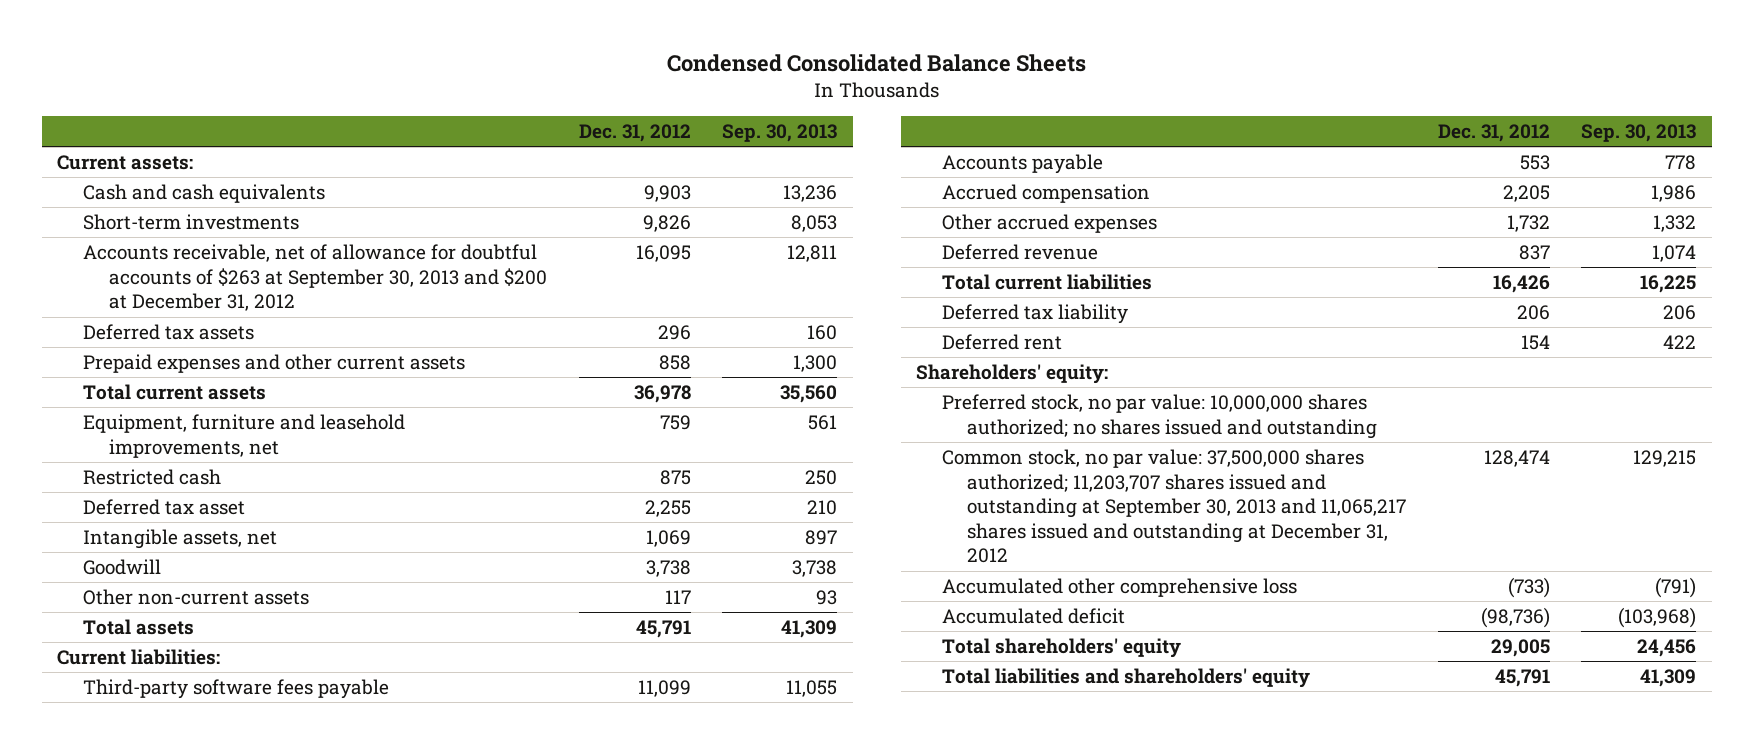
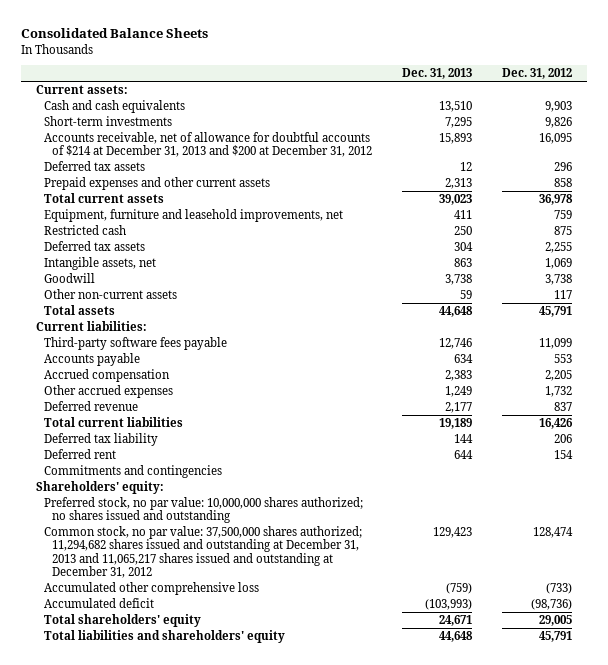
[666,54,1086,73] Condensed Consolidated Balance Sheets -> [20,28,208,39] Consolidated Balance Sheets
[722,123,838,142] Sep. 30, 2013 -> none
none -> [402,68,473,80] Dec. 31, 2013
[83,244,547,312] Accounts receivable, net of allowance for doubtful accounts of $263 at September 30, 2013 and $200 at December 31, 2012 -> [43,132,373,158] Accounts receivable, net of allowance for doubtful accounts of $214 at December 31, 2013 and $200 at December 31, 2012
[83,499,246,516] Deferred tax asset -> [43,241,145,252] Deferred tax assets
none -> [43,465,222,479] Commitments and contingencies
[941,449,1407,564] Common stock, no par value: 37,500,000 shares authorized; 11,203,707 shares issued and outstanding at September 30, 2013 and 11,065,217 shares issued and outstanding at December 31, 2012 -> [43,526,362,578] Common stock, no par value: 37,500,000 shares authorized; 11,294,682 shares issued and outstanding at December 31, 2013 and 11,065,217 shares issued and outstanding at December 31, 2012

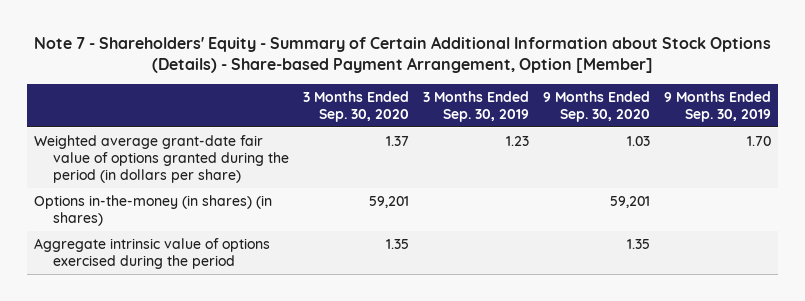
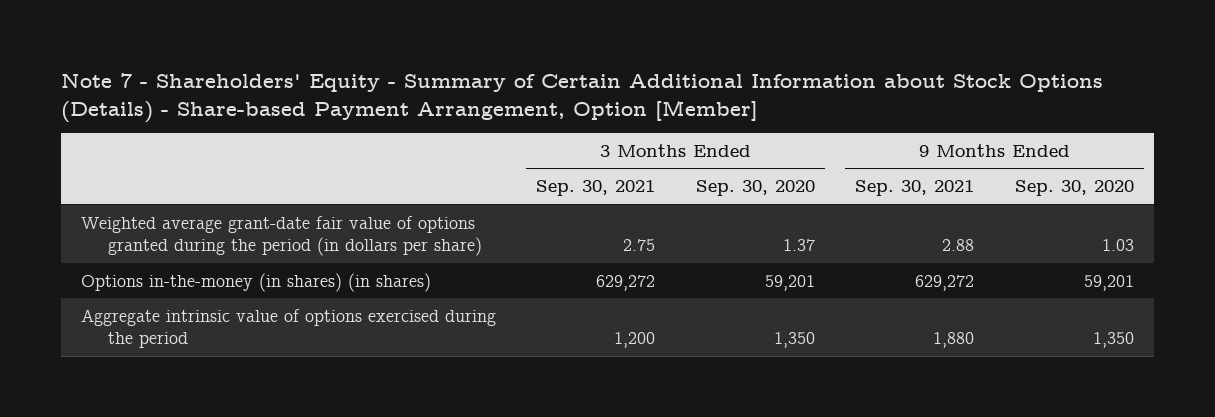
[423,90,530,122] 3 Months Ended Sep. 30, 2019 -> none
[664,90,772,122] 9 Months Ended Sep. 30, 2019 -> none
none -> [536,180,656,197] Sep. 30, 2021
none -> [855,180,975,197] Sep. 30, 2021
[386,238,410,249] 1.35 -> [773,332,815,349] 1,350
[627,238,651,249] 1.35 -> [1092,332,1134,349] 1,350

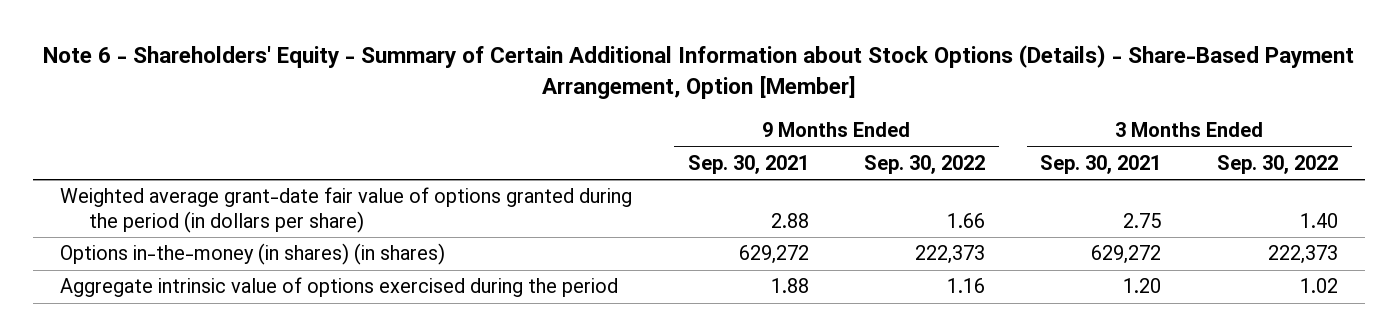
[60,73,1103,123] Note 7 - Shareholders' Equity - Summary of Certain Additional Information about Stock Options (Details) - Share-based Payment Arrangement, Option [Member] -> [43,45,1355,100] Note 6 - Shareholders' Equity - Summary of Certain Additional Information about Stock Options (Details) - Share-Based Payment Arrangement, Option [Member]
[695,180,815,197] Sep. 30, 2020 -> none
[1014,180,1134,197] Sep. 30, 2020 -> none
none -> [864,155,986,175] Sep. 30, 2022
none -> [1216,155,1338,175] Sep. 30, 2022
[614,332,656,349] 1,200 -> [1123,278,1162,294] 1.20
[933,332,975,349] 1,880 -> [770,278,809,294] 1.88

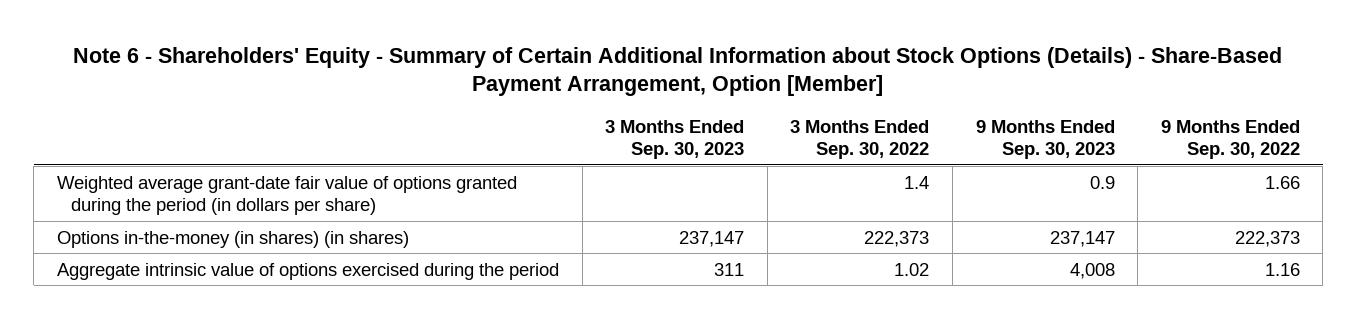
[687,155,809,175] Sep. 30, 2021 -> none
[1040,155,1162,175] Sep. 30, 2021 -> none
none -> [605,119,745,159] 3 Months Ended Sep. 30, 2023
none -> [975,119,1115,159] 9 Months Ended Sep. 30, 2023
[1299,213,1338,229] 1.40 -> [904,175,930,189] 1.4

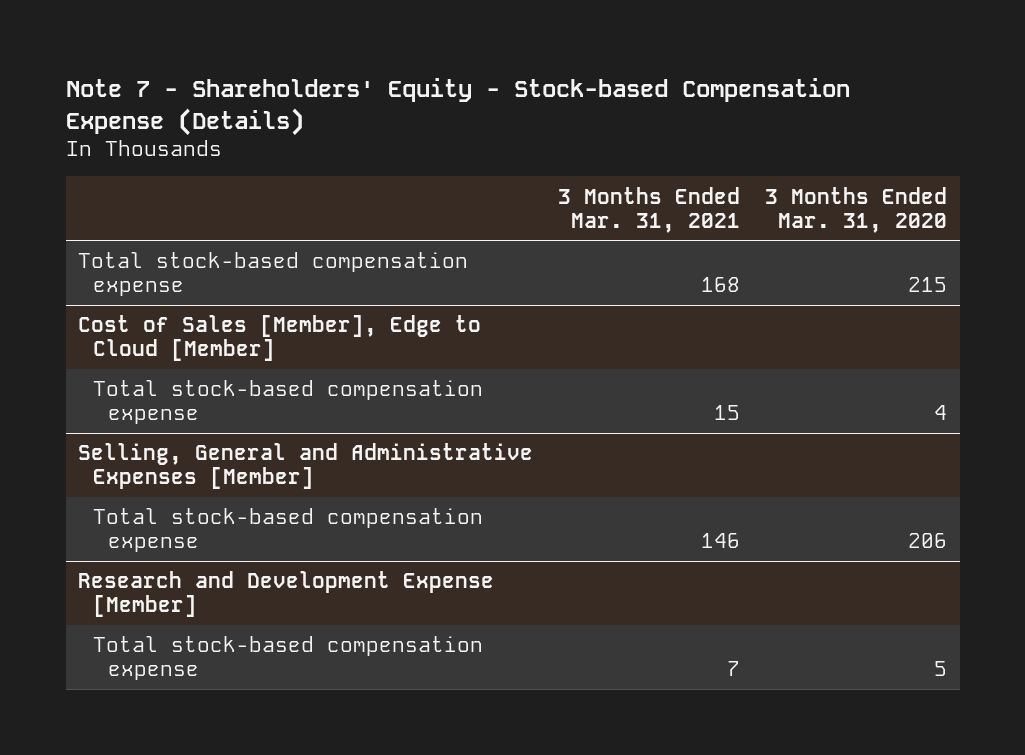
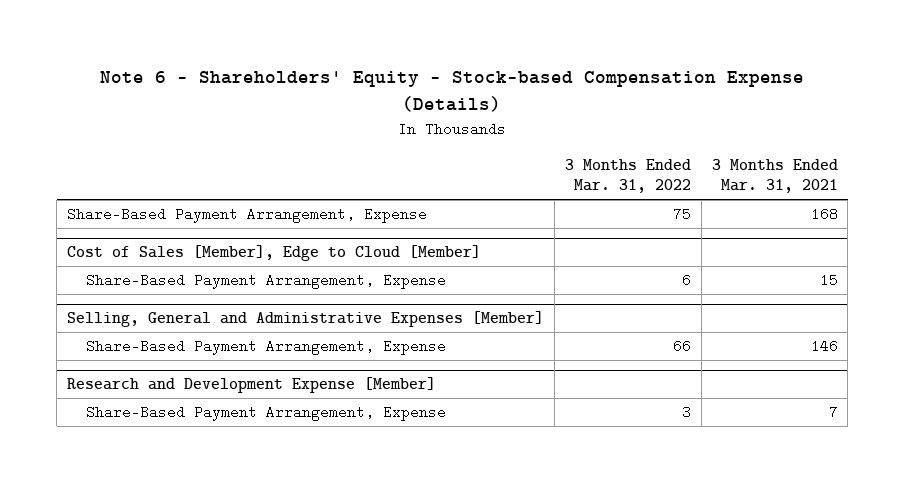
[65,78,850,136] Note 7 - Shareholders' Equity - Stock-based Compensation Expense (Details) -> [100,71,805,113] Note 6 - Shareholders' Equity - Stock-based Compensation Expense (Details)
[765,186,948,233] 3 Months Ended Mar. 31, 2020 -> none
none -> [564,159,691,194] 3 Months Ended Mar. 31, 2022
[78,252,469,297] Total stock-based compensation expense -> [67,207,428,224] Share-Based Payment Arrangement, Expense
[92,380,483,425] Total stock-based compensation expense -> [85,273,446,290] Share-Based Payment Arrangement, Expense
[92,508,483,553] Total stock-based compensation expense -> [85,339,446,356] Share-Based Payment Arrangement, Expense
[92,636,483,681] Total stock-based compensation expense -> [85,405,446,422] Share-Based Payment Arrangement, Expense

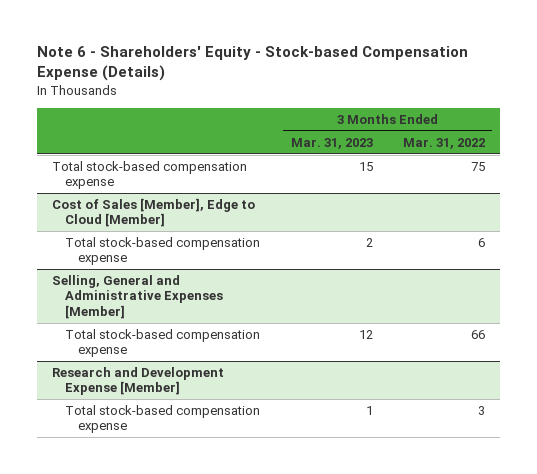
[711,159,838,194] 3 Months Ended Mar. 31, 2021 -> none
none -> [290,137,373,149] Mar. 31, 2023
[67,207,428,224] Share-Based Payment Arrangement, Expense -> [52,161,248,190] Total stock-based compensation expense
[85,273,446,290] Share-Based Payment Arrangement, Expense -> [65,237,261,266] Total stock-based compensation expense
[85,339,446,356] Share-Based Payment Arrangement, Expense -> [65,329,261,358] Total stock-based compensation expense
[85,405,446,422] Share-Based Payment Arrangement, Expense -> [65,405,261,434] Total stock-based compensation expense

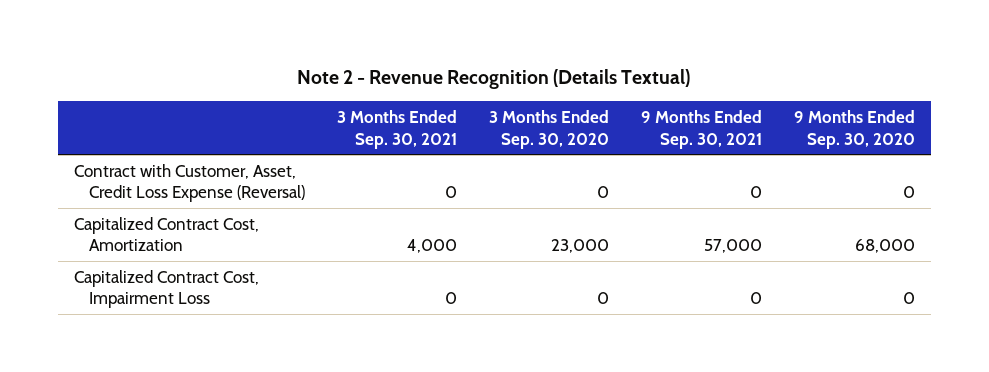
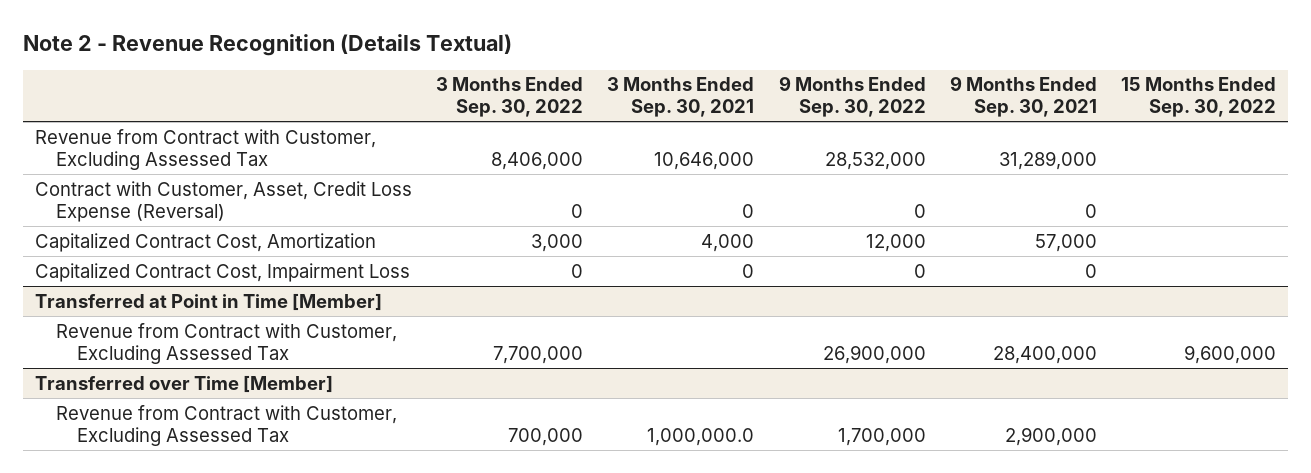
[489,109,610,149] 3 Months Ended Sep. 30, 2020 -> none
[794,109,916,149] 9 Months Ended Sep. 30, 2020 -> none
none -> [436,77,584,118] 3 Months Ended Sep. 30, 2022
none -> [778,76,926,118] 9 Months Ended Sep. 30, 2022
none -> [1121,77,1277,118] 15 Months Ended Sep. 30, 2022
none -> [34,128,376,170] Revenue from Contract with Customer, Excluding Assessed Tax
none -> [34,292,382,311] Transferred at Point in Time [Member]
none -> [55,322,397,364] Revenue from Contract with Customer, Excluding Assessed Tax
none -> [34,374,333,393] Transferred over Time [Member]
none -> [55,404,397,446] Revenue from Contract with Customer, Excluding Assessed Tax

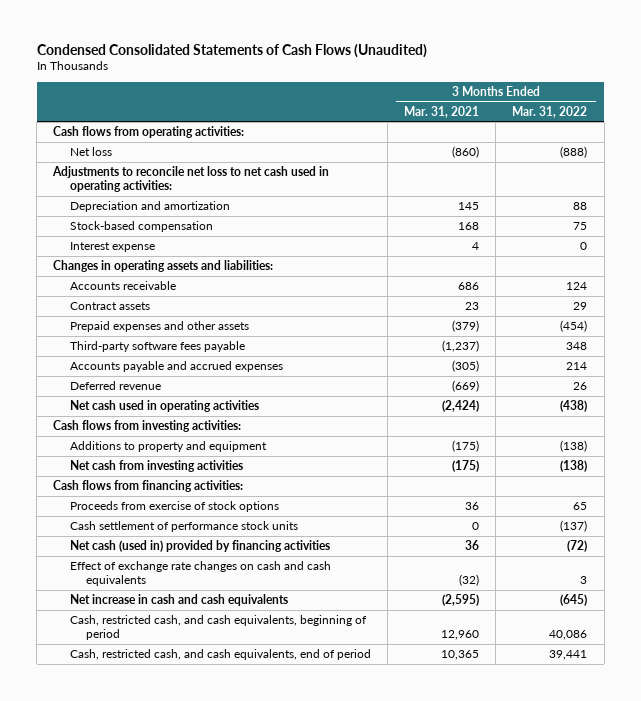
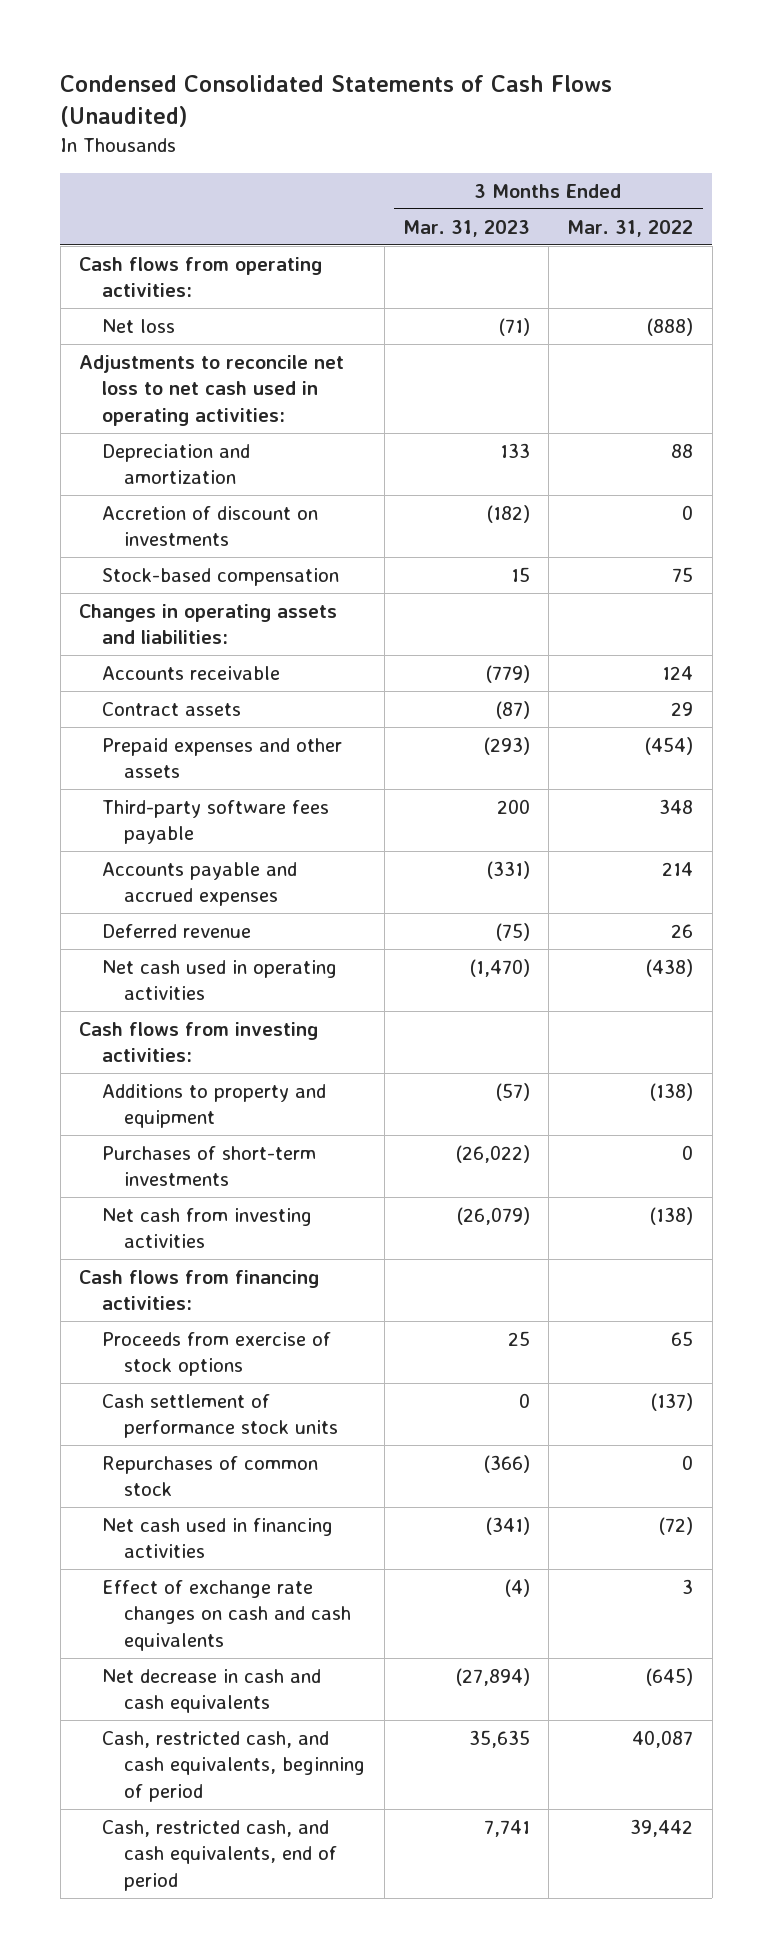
[403,105,479,118] Mar. 31, 2021 -> none
none -> [402,219,530,237] Mar. 31, 2023
none -> [101,505,318,547] Accretion of discount on investments
[69,241,155,252] Interest expense -> none
none -> [101,1145,316,1187] Purchases of short-term investments
none -> [101,1455,318,1497] Repurchases of common stock
[69,539,330,552] Net cash (used in) provided by financing activities -> [101,1517,333,1559] Net cash used in financing activities
[69,593,288,606] Net increase in cash and cash equivalents -> [101,1668,321,1714] Net decrease in cash and cash equivalents
[549,630,588,641] 40,086 -> [632,1729,694,1748] 40,087
[549,649,588,660] 39,441 -> [630,1818,694,1837] 39,442

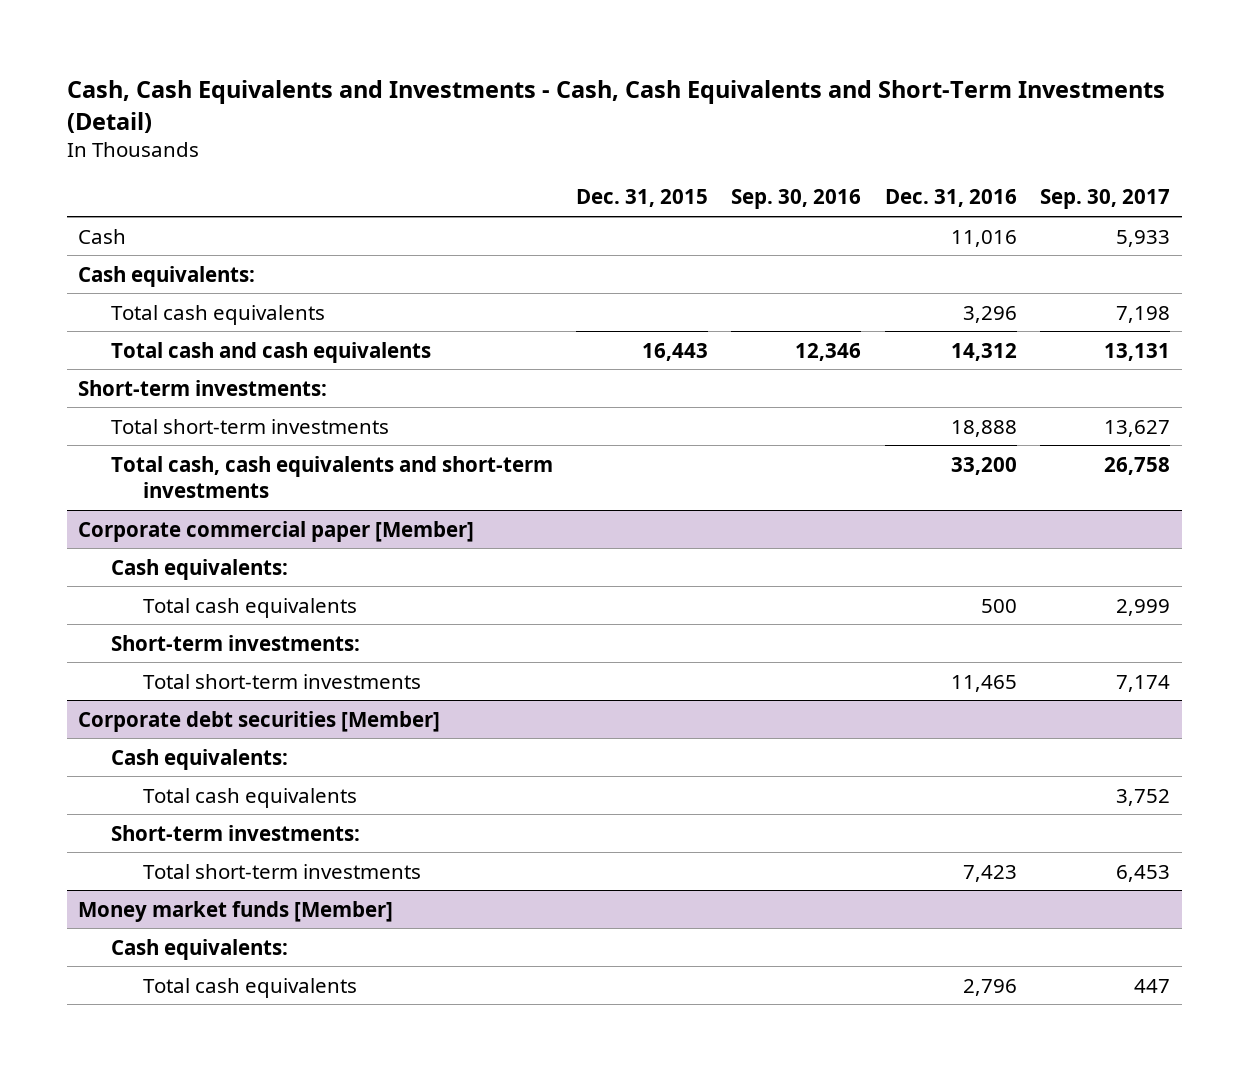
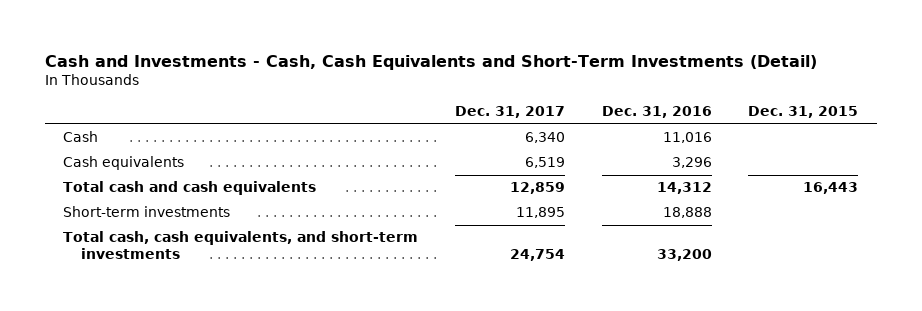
[66,80,1165,133] Cash, Cash Equivalents and Investments - Cash, Cash Equivalents and Short-Term Investments (Detail) -> [45,54,818,70] Cash and Investments - Cash, Cash Equivalents and Short-Term Investments (Detail)
[731,189,862,210] Sep. 30, 2016 -> none
[1040,189,1171,210] Sep. 30, 2017 -> none
none -> [455,106,566,119] Dec. 31, 2017
[78,265,256,287] Cash equivalents: -> none
[110,304,325,325] Total cash equivalents -> [63,156,185,171] Cash equivalents
[78,379,328,396] Short-term investments: -> none
[78,520,475,542] Corporate commercial paper [Member] -> none
[110,558,288,580] Cash equivalents: -> none
[142,597,357,618] Total cash equivalents -> none
[110,634,360,651] Short-term investments: -> none
[142,673,421,689] Total short-term investments -> none
[78,710,441,732] Corporate debt securities [Member] -> none
[110,748,288,770] Cash equivalents: -> none
[142,787,357,808] Total cash equivalents -> none
[110,824,360,841] Short-term investments: -> none
[142,863,421,879] Total short-term investments -> none
[78,900,394,922] Money market funds [Member] -> none
[110,938,288,960] Cash equivalents: -> none
[142,977,357,998] Total cash equivalents -> none
[110,418,389,434] Total short-term investments -> [63,206,231,218] Short-term investments
[110,455,553,499] Total cash, cash equivalents and short-term investments -> [63,231,419,259] Total cash, cash equivalents, and short-term investments

